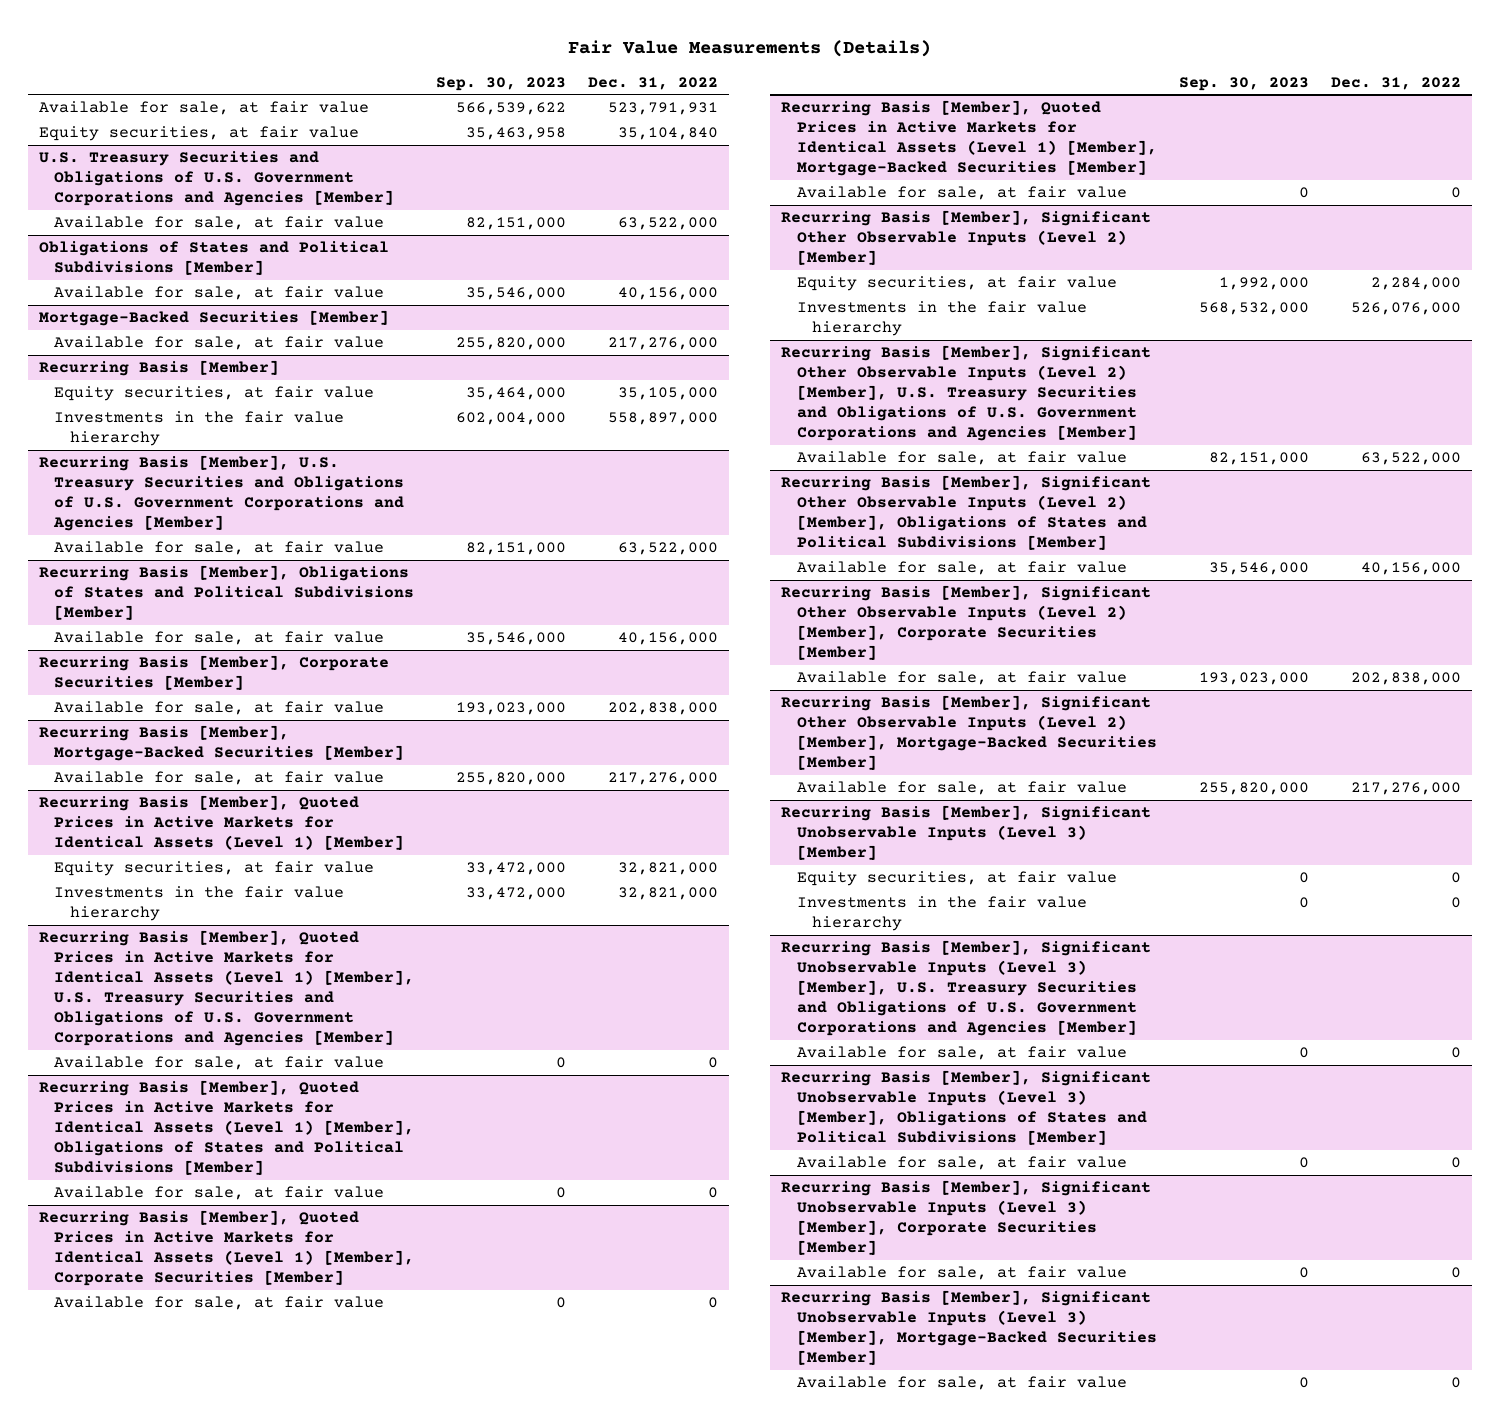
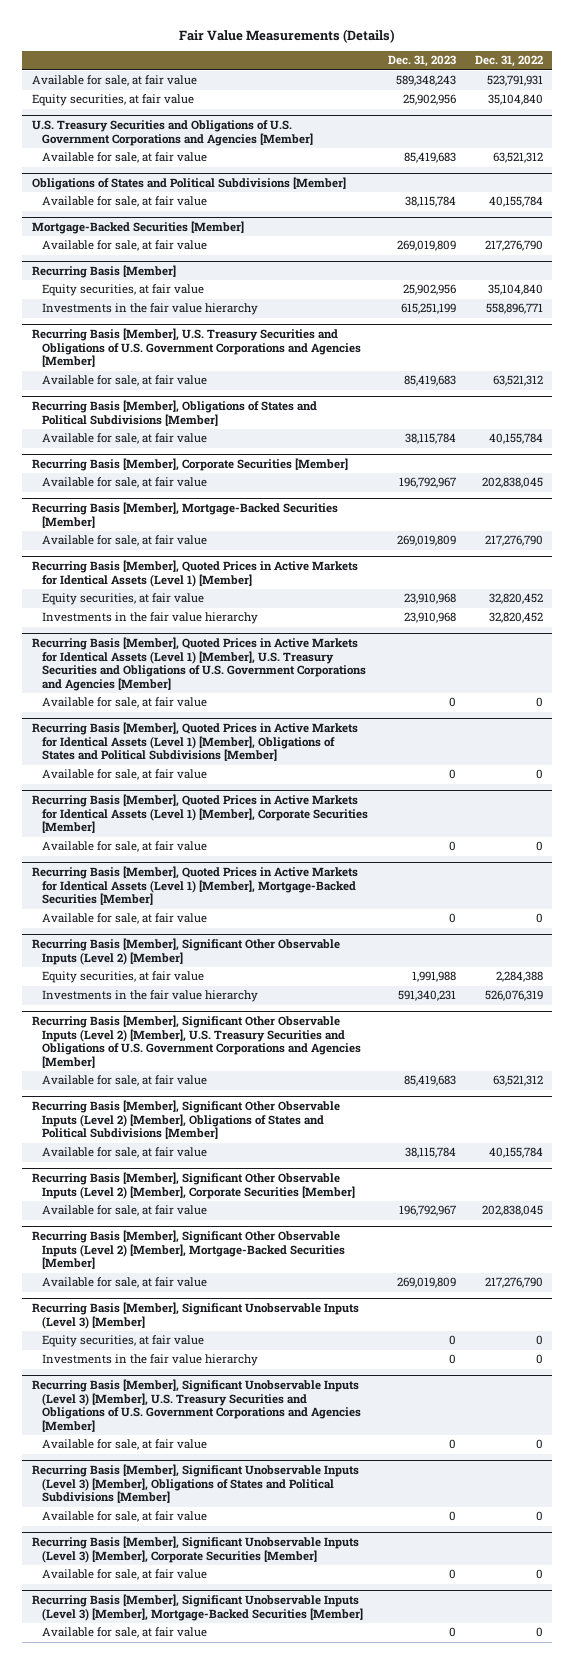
[436,76,567,91] Sep. 30, 2023 -> none
none -> [387,55,456,68] Dec. 31, 2023
[618,217,719,231] 63,522,000 -> [492,152,543,164] 63,521,312
[618,287,719,301] 40,156,000 -> [488,196,543,208] 40,155,784
[608,337,719,351] 217,276,000 -> [484,240,543,252] 217,276,790
[618,387,719,401] 35,105,000 -> [487,284,543,296] 35,104,840
[608,412,719,426] 558,897,000 -> [485,303,543,315] 558,896,771
[618,542,719,556] 63,522,000 -> [492,375,543,387] 63,521,312
[618,632,719,646] 40,156,000 -> [488,433,543,445] 40,155,784
[608,702,719,716] 202,838,000 -> [481,477,543,489] 202,838,045
[608,772,719,786] 217,276,000 -> [484,535,543,547] 217,276,790
[618,862,719,876] 32,821,000 -> [488,593,543,605] 32,820,452
[618,887,719,901] 32,821,000 -> [488,612,543,624] 32,820,452
[1370,277,1461,291] 2,284,000 -> [495,971,543,983] 2,284,388
[1350,302,1461,316] 526,076,000 -> [484,990,543,1002] 526,076,319
[1360,452,1461,466] 63,522,000 -> [492,1075,543,1087] 63,521,312
[1360,562,1461,576] 40,156,000 -> [488,1147,543,1159] 40,155,784
[1350,672,1461,686] 202,838,000 -> [481,1205,543,1217] 202,838,045
[1350,782,1461,796] 217,276,000 -> [484,1277,543,1289] 217,276,790

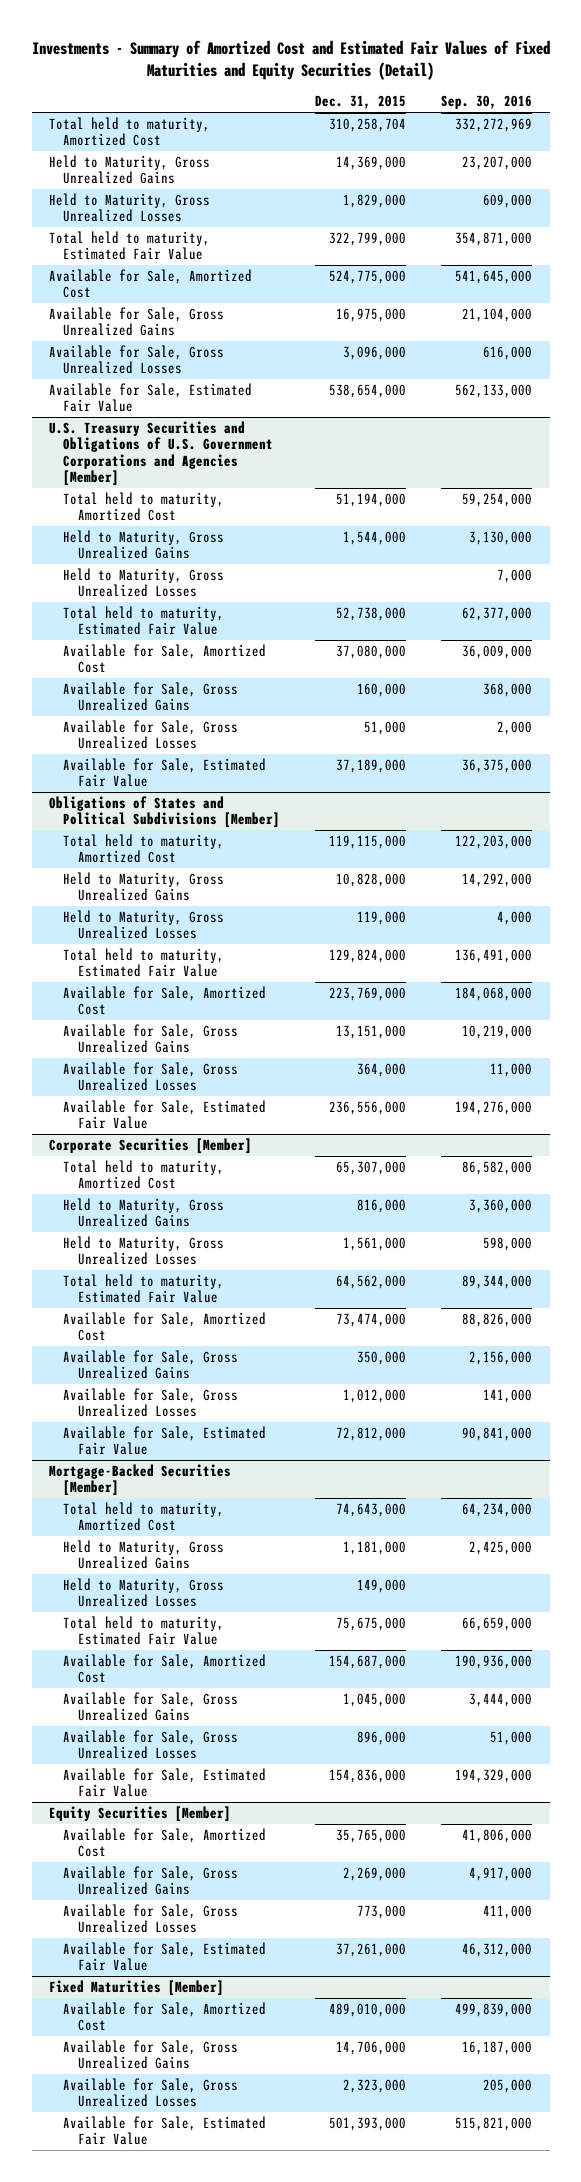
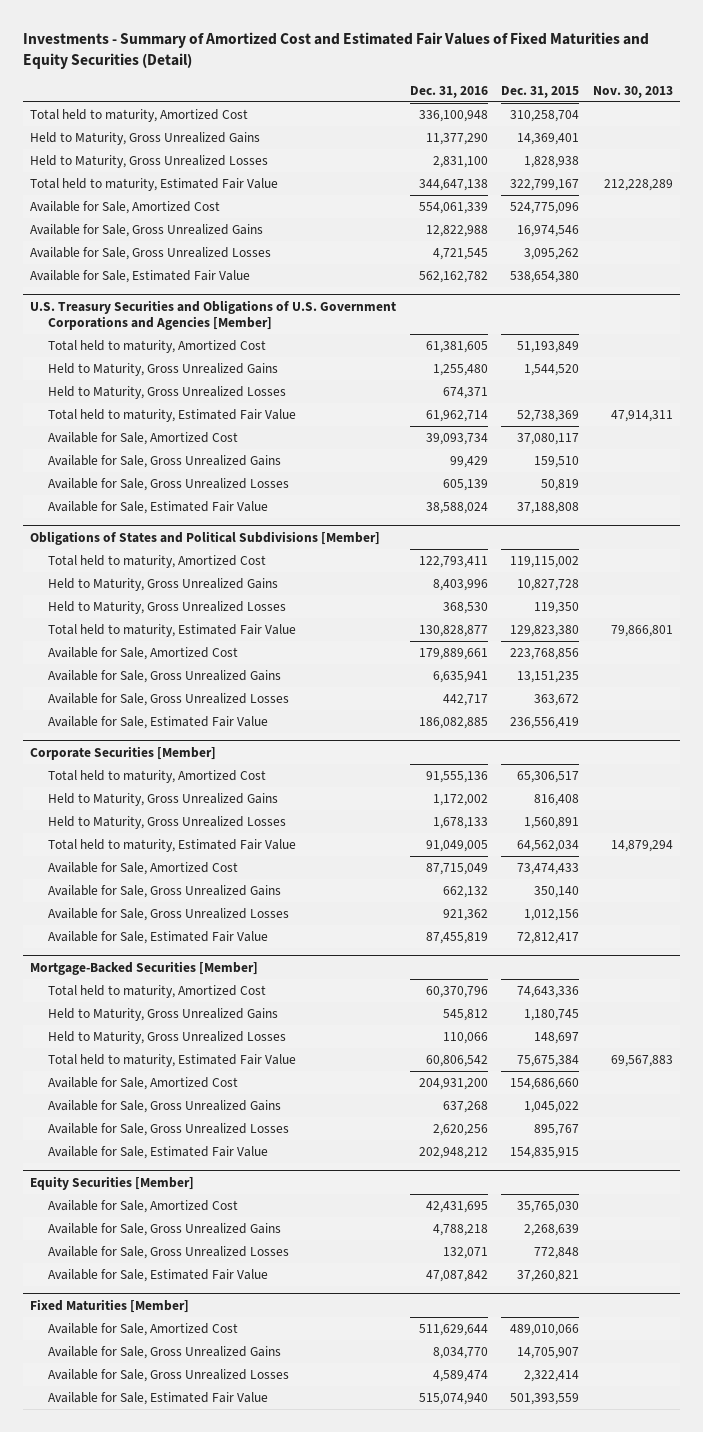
[441,95,533,110] Sep. 30, 2016 -> none
none -> [409,85,488,98] Dec. 31, 2016
none -> [592,85,673,98] Nov. 30, 2013
[336,155,407,170] 14,369,000 -> [517,133,580,146] 14,369,401
[343,193,407,208] 1,829,000 -> [524,156,580,169] 1,828,938
[329,231,407,246] 322,799,000 -> [510,179,580,192] 322,799,167
[329,269,407,284] 524,775,000 -> [510,202,580,215] 524,775,096
[336,307,407,322] 16,975,000 -> [517,225,580,238] 16,974,546
[343,345,407,360] 3,096,000 -> [524,248,580,261] 3,095,262
[329,383,407,398] 538,654,000 -> [510,271,580,284] 538,654,380
[336,492,407,507] 51,194,000 -> [517,341,580,354] 51,193,849
[343,530,407,545] 1,544,000 -> [524,364,580,377] 1,544,520
[336,606,407,621] 52,738,000 -> [517,410,580,423] 52,738,369
[336,644,407,659] 37,080,000 -> [517,433,580,446] 37,080,117
[357,682,407,697] 160,000 -> [534,456,580,469] 159,510
[364,720,407,735] 51,000 -> [541,479,580,492] 50,819
[336,758,407,773] 37,189,000 -> [517,502,580,515] 37,188,808
[329,834,407,849] 119,115,000 -> [510,556,580,569] 119,115,002
[336,872,407,887] 10,828,000 -> [517,579,580,592] 10,827,728
[357,910,407,925] 119,000 -> [534,602,580,615] 119,350
[329,948,407,963] 129,824,000 -> [510,625,580,638] 129,823,380
[329,986,407,1001] 223,769,000 -> [510,648,580,661] 223,768,856
[336,1024,407,1039] 13,151,000 -> [517,671,580,684] 13,151,235
[357,1062,407,1077] 364,000 -> [534,694,580,707] 363,672
[329,1100,407,1115] 236,556,000 -> [510,717,580,730] 236,556,419
[336,1160,407,1175] 65,307,000 -> [517,771,580,784] 65,306,517
[357,1198,407,1213] 816,000 -> [534,794,580,807] 816,408
[343,1236,407,1251] 1,561,000 -> [524,817,580,830] 1,560,891
[336,1274,407,1289] 64,562,000 -> [517,840,580,853] 64,562,034
[336,1312,407,1327] 73,474,000 -> [517,863,580,876] 73,474,433
[357,1350,407,1365] 350,000 -> [534,886,580,899] 350,140
[343,1388,407,1403] 1,012,000 -> [524,909,580,922] 1,012,156
[336,1426,407,1441] 72,812,000 -> [517,932,580,945] 72,812,417
[336,1502,407,1517] 74,643,000 -> [517,986,580,999] 74,643,336
[343,1540,407,1555] 1,181,000 -> [524,1009,580,1022] 1,180,745
[357,1578,407,1593] 149,000 -> [534,1032,580,1045] 148,697
[336,1616,407,1631] 75,675,000 -> [517,1055,580,1068] 75,675,384
[329,1654,407,1669] 154,687,000 -> [510,1078,580,1091] 154,686,660
[343,1692,407,1707] 1,045,000 -> [524,1101,580,1114] 1,045,022
[357,1730,407,1745] 896,000 -> [534,1124,580,1137] 895,767
[329,1768,407,1783] 154,836,000 -> [510,1147,580,1160] 154,835,915
[336,1828,407,1843] 35,765,000 -> [517,1201,580,1214] 35,765,030
[343,1866,407,1881] 2,269,000 -> [524,1224,580,1237] 2,268,639
[357,1904,407,1919] 773,000 -> [534,1247,580,1260] 772,848
[336,1942,407,1957] 37,261,000 -> [517,1270,580,1283] 37,260,821
[329,2002,407,2017] 489,010,000 -> [510,1324,580,1337] 489,010,066
[336,2040,407,2055] 14,706,000 -> [517,1347,580,1360] 14,705,907
[343,2078,407,2093] 2,323,000 -> [524,1370,580,1383] 2,322,414
[329,2116,407,2131] 501,393,000 -> [510,1393,580,1406] 501,393,559

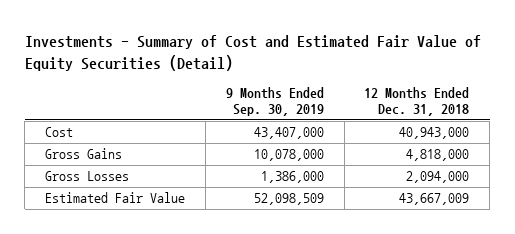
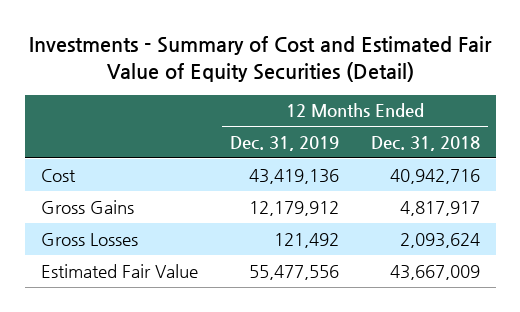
[225,86,324,117] 9 Months Ended Sep. 30, 2019 -> none
none -> [229,135,339,151] Dec. 31, 2019
[399,127,470,140] 40,943,000 -> [389,168,480,184] 40,942,716
[406,149,470,162] 4,818,000 -> [399,200,480,216] 4,817,917
[406,171,470,184] 2,094,000 -> [399,232,480,248] 2,093,624

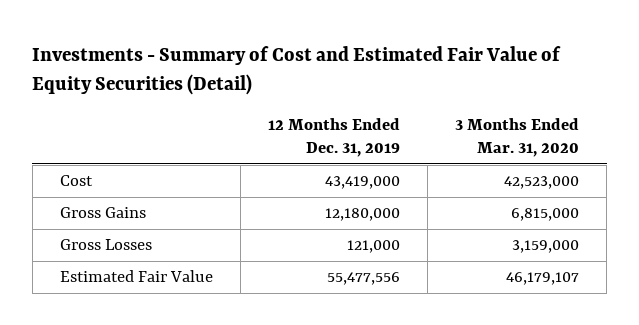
[370,135,480,151] Dec. 31, 2018 -> none
none -> [455,117,580,158] 3 Months Ended Mar. 31, 2020
[248,168,339,184] 43,419,136 -> [324,176,400,190] 43,419,000
[248,200,339,216] 12,179,912 -> [324,208,400,222] 12,180,000
[273,232,339,248] 121,492 -> [346,240,400,254] 121,000

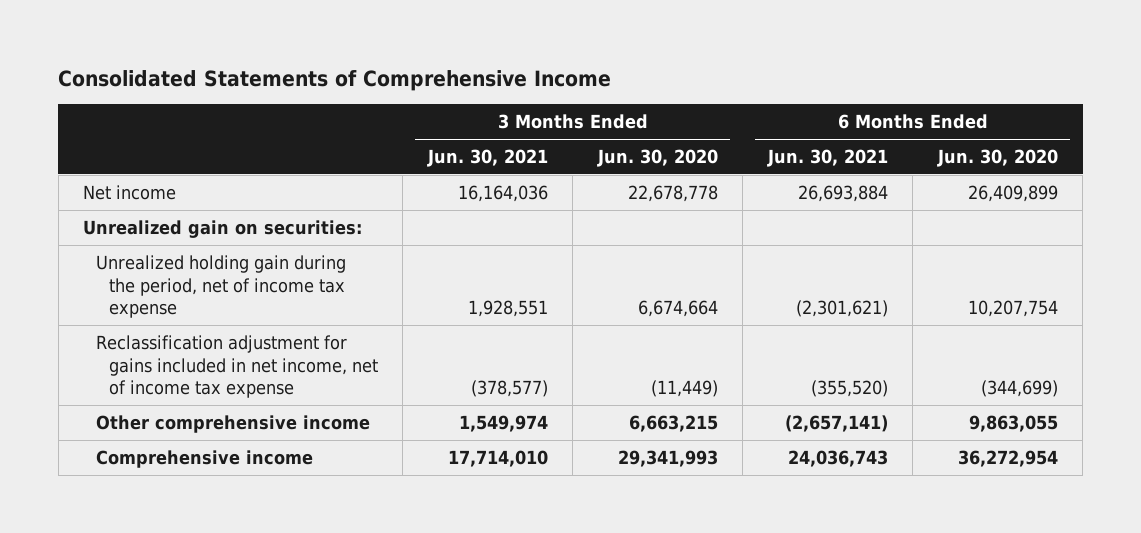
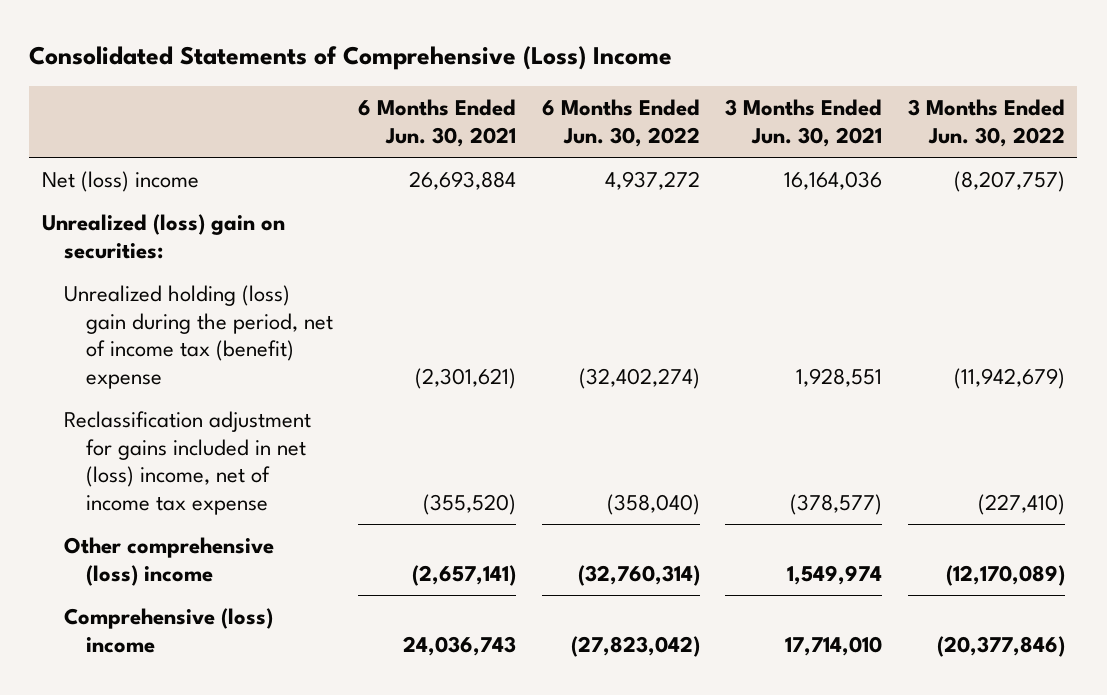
[58,70,612,92] Consolidated Statements of Comprehensive Income -> [29,45,673,70] Consolidated Statements of Comprehensive (Loss) Income
[596,149,718,168] Jun. 30, 2020 -> none
[936,149,1058,168] Jun. 30, 2020 -> none
none -> [541,99,700,147] 6 Months Ended Jun. 30, 2022
none -> [907,99,1065,147] 3 Months Ended Jun. 30, 2022
[83,184,177,200] Net income -> [42,171,200,193] Net (loss) income
[83,219,363,238] Unrealized gain on securities: -> [42,214,286,259] Unrealized (loss) gain on securities:
[96,254,347,319] Unrealized holding gain during the period, net of income tax expense -> [63,285,333,390] Unrealized holding (loss) gain during the period, net of income tax (benefit) expense
[96,334,378,399] Reclassification adjustment for gains included in net income, net of income tax expense -> [63,411,311,516] Reclassification adjustment for gains included in net (loss) income, net of income tax expense
[96,414,371,433] Other comprehensive income -> [63,537,274,586] Other comprehensive (loss) income
[96,449,314,468] Comprehensive income -> [63,608,273,653] Comprehensive (loss) income

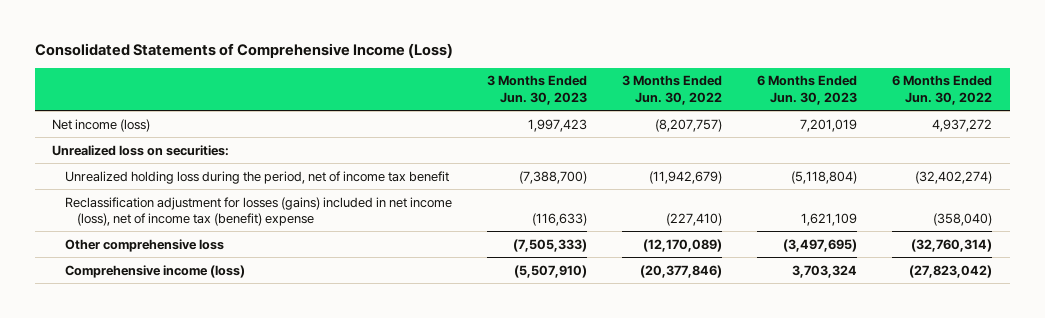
[29,45,673,70] Consolidated Statements of Comprehensive (Loss) Income -> [34,42,453,58] Consolidated Statements of Comprehensive Income (Loss)
[358,99,517,147] 6 Months Ended Jun. 30, 2021 -> none
[725,99,883,147] 3 Months Ended Jun. 30, 2021 -> none
none -> [486,75,587,105] 3 Months Ended Jun. 30, 2023
none -> [757,75,858,105] 6 Months Ended Jun. 30, 2023
[42,171,200,193] Net (loss) income -> [52,118,151,132] Net income (loss)
[42,214,286,259] Unrealized (loss) gain on securities: -> [52,144,230,156] Unrealized loss on securities:
[63,285,333,390] Unrealized holding (loss) gain during the period, net of income tax (benefit) expense -> [64,170,449,184] Unrealized holding loss during the period, net of income tax benefit
[63,411,311,516] Reclassification adjustment for gains included in net (loss) income, net of income tax expense -> [64,196,452,226] Reclassification adjustment for losses (gains) included in net income (loss), net of income tax (benefit) expense
[63,537,274,586] Other comprehensive (loss) income -> [64,238,224,252] Other comprehensive loss
[63,608,273,653] Comprehensive (loss) income -> [64,264,245,278] Comprehensive income (loss)

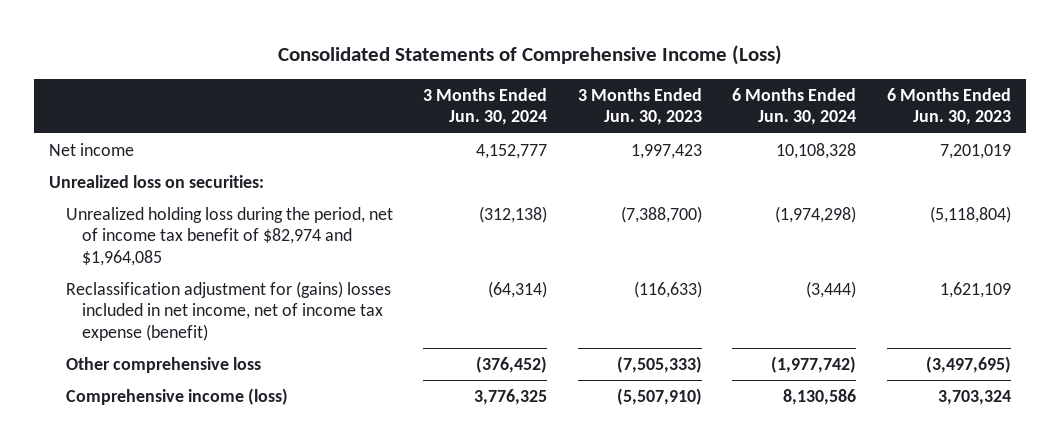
[621,75,722,105] 3 Months Ended Jun. 30, 2022 -> none
[892,75,993,105] 6 Months Ended Jun. 30, 2022 -> none
none -> [423,87,548,126] 3 Months Ended Jun. 30, 2024
none -> [732,87,857,126] 6 Months Ended Jun. 30, 2024
[52,118,151,132] Net income (loss) -> [48,142,134,156] Net income
[64,170,449,184] Unrealized holding loss during the period, net of income tax benefit -> [65,206,393,266] Unrealized holding loss during the period, net of income tax benefit of $82,974 and $1,964,085
[64,196,452,226] Reclassification adjustment for losses (gains) included in net income (loss), net of income tax (benefit) expense -> [65,280,391,341] Reclassification adjustment for (gains) losses included in net income, net of income tax expense (benefit)

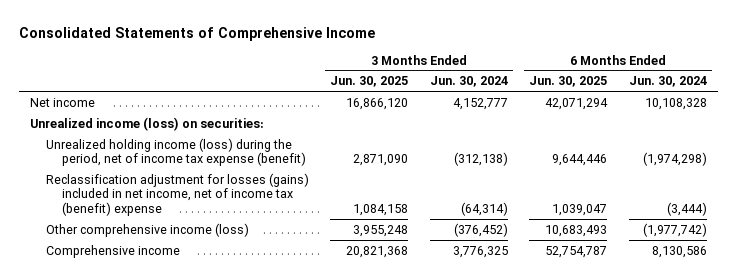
[277,45,782,66] Consolidated Statements of Comprehensive Income (Loss) -> [18,26,375,41] Consolidated Statements of Comprehensive Income
[577,87,702,126] 3 Months Ended Jun. 30, 2023 -> none
[887,87,1012,126] 6 Months Ended Jun. 30, 2023 -> none
none -> [330,76,409,88] Jun. 30, 2025
none -> [529,76,608,88] Jun. 30, 2025
[48,174,264,188] Unrealized loss on securities: -> [29,116,264,131] Unrealized income (loss) on securities:
[65,206,393,266] Unrealized holding loss during the period, net of income tax benefit of $82,974 and $1,964,085 -> [45,137,306,167] Unrealized holding income (loss) during the period, net of income tax expense (benefit)
[65,280,391,341] Reclassification adjustment for (gains) losses included in net income, net of income tax expense (benefit) -> [45,172,309,217] Reclassification adjustment for losses (gains) included in net income, net of income tax (benefit) expense
[65,356,261,373] Other comprehensive loss -> [45,222,249,237] Other comprehensive income (loss)
[65,387,288,405] Comprehensive income (loss) -> [45,244,180,258] Comprehensive income

